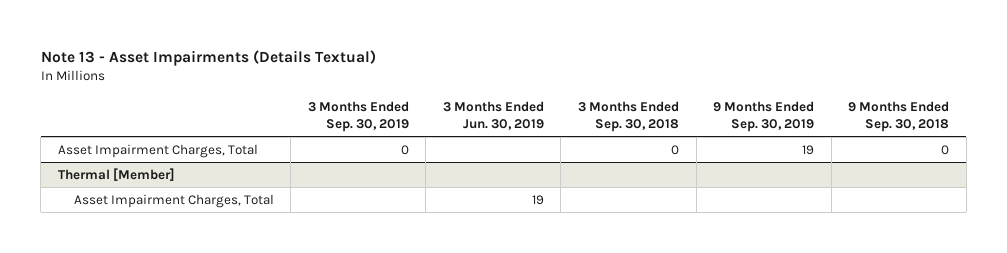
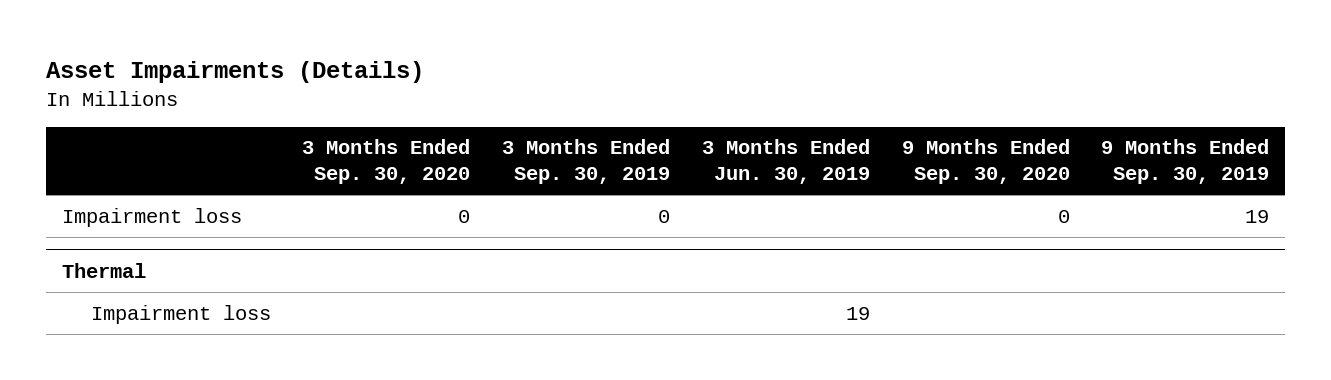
[40,49,376,66] Note 13 - Asset Impairments (Details Textual) -> [45,60,424,83] Asset Impairments (Details)
[578,100,680,132] 3 Months Ended Sep. 30, 2018 -> none
[848,100,950,132] 9 Months Ended Sep. 30, 2018 -> none
none -> [302,139,471,185] 3 Months Ended Sep. 30, 2020
none -> [901,139,1070,185] 9 Months Ended Sep. 30, 2020
[57,143,258,158] Asset Impairment Charges, Total -> [61,207,242,227] Impairment loss
[57,167,175,181] Thermal [Member] -> [61,262,146,278] Thermal
[73,193,274,208] Asset Impairment Charges, Total -> [90,304,271,324] Impairment loss

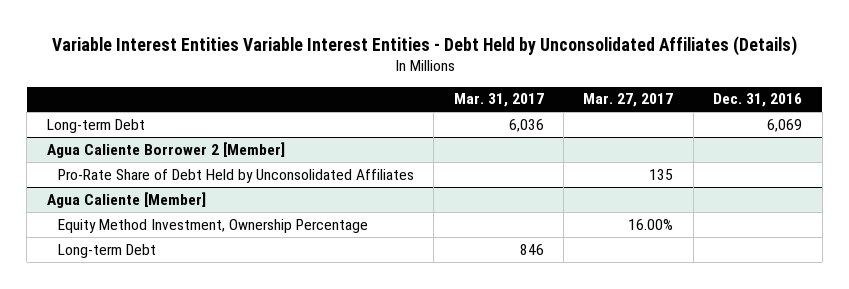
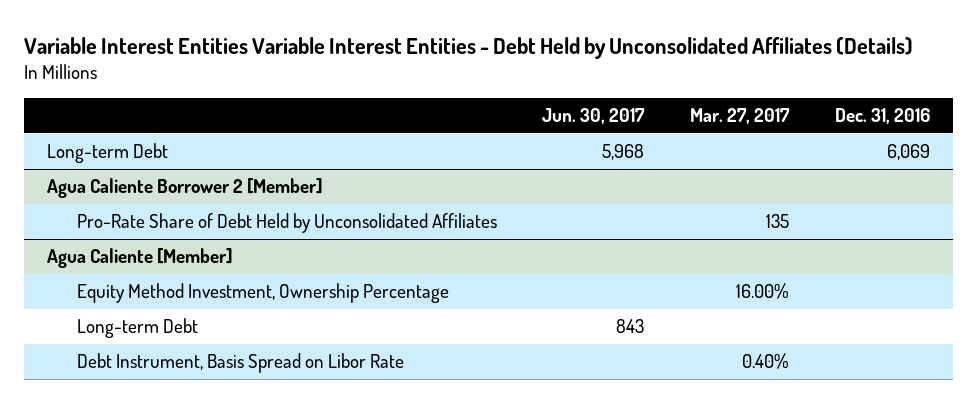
[453,93,544,108] Mar. 31, 2017 -> none
none -> [542,108,646,125] Jun. 30, 2017
none -> [76,353,404,374] Debt Instrument, Basis Spread on Libor Rate

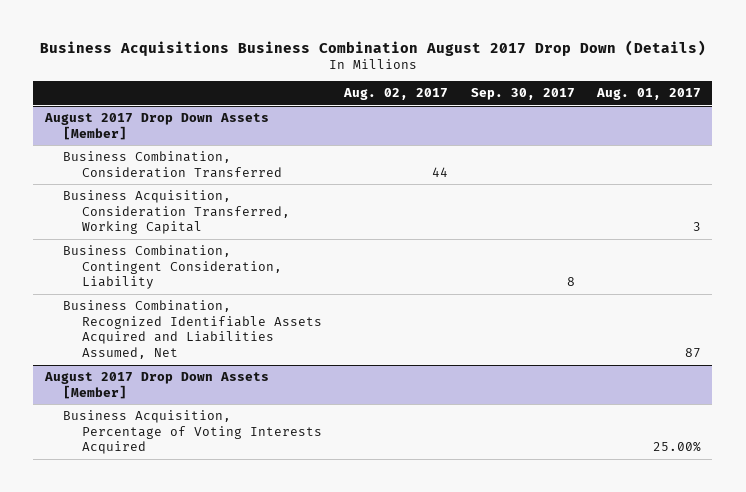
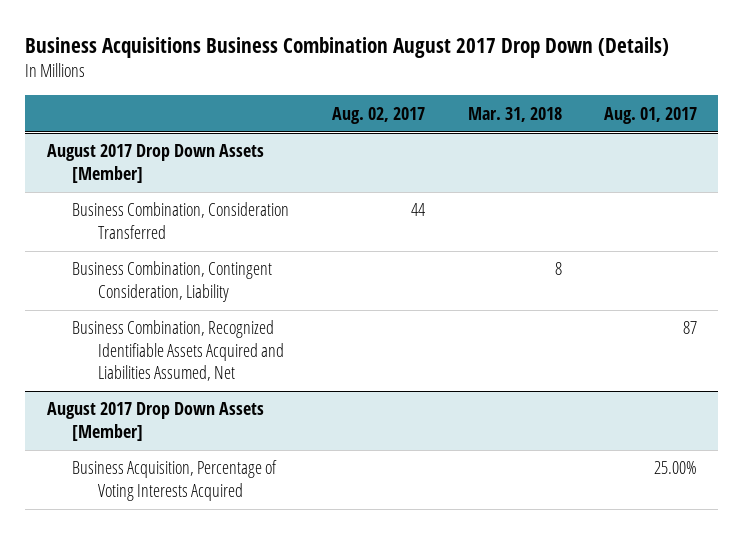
[470,88,575,101] Sep. 30, 2017 -> none
none -> [467,106,562,122] Mar. 31, 2018
[63,189,291,235] Business Acquisition, Consideration Transferred, Working Capital -> none

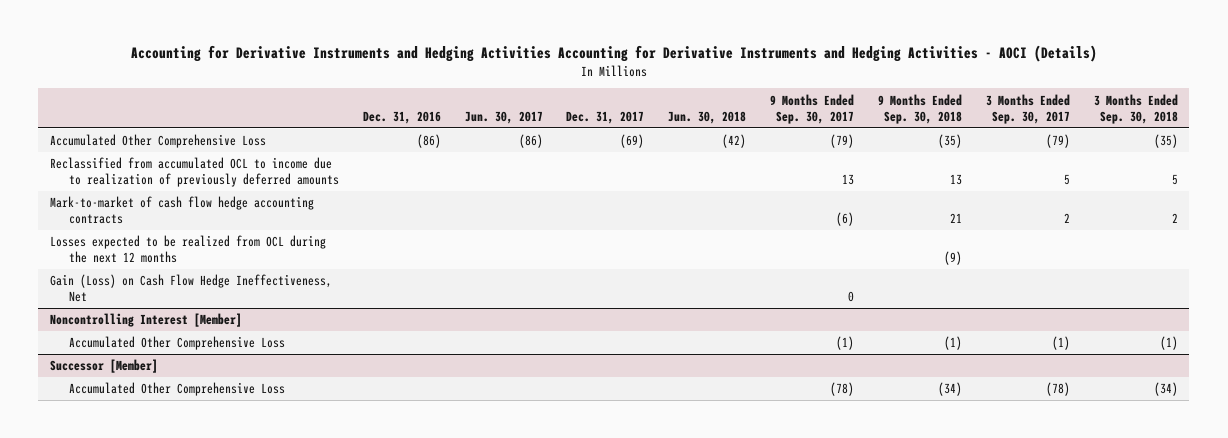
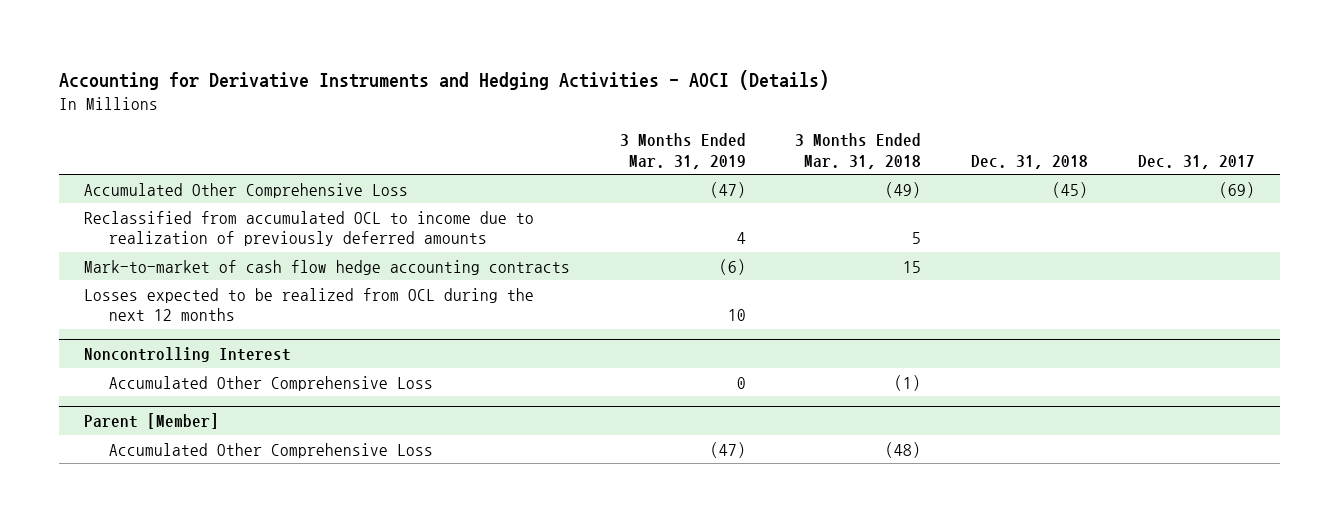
[130,45,1097,63] Accounting for Derivative Instruments and Hedging Activities Accounting for Derivative Instruments and Hedging Activities - AOCI (Details) -> [59,69,830,90] Accounting for Derivative Instruments and Hedging Activities - AOCI (Details)
[362,110,441,124] Dec. 31, 2016 -> none
[464,110,543,124] Jun. 30, 2017 -> none
[668,110,747,124] Jun. 30, 2018 -> none
[770,93,855,124] 9 Months Ended Sep. 30, 2017 -> none
[877,93,962,124] 9 Months Ended Sep. 30, 2018 -> none
[985,93,1070,124] 3 Months Ended Sep. 30, 2017 -> none
[1093,93,1178,124] 3 Months Ended Sep. 30, 2018 -> none
none -> [619,133,746,169] 3 Months Ended Mar. 31, 2019
none -> [795,133,922,169] 3 Months Ended Mar. 31, 2018
none -> [971,154,1089,169] Dec. 31, 2018
[50,274,333,303] Gain (Loss) on Cash Flow Hedge Ineffectiveness, Net -> none
[50,313,243,328] Noncontrolling Interest [Member] -> [83,346,291,362] Noncontrolling Interest
[50,359,159,374] Successor [Member] -> none
[68,382,285,397] Accumulated Other Comprehensive Loss -> none
none -> [83,412,219,429] Parent [Member]
none -> [109,442,434,458] Accumulated Other Comprehensive Loss

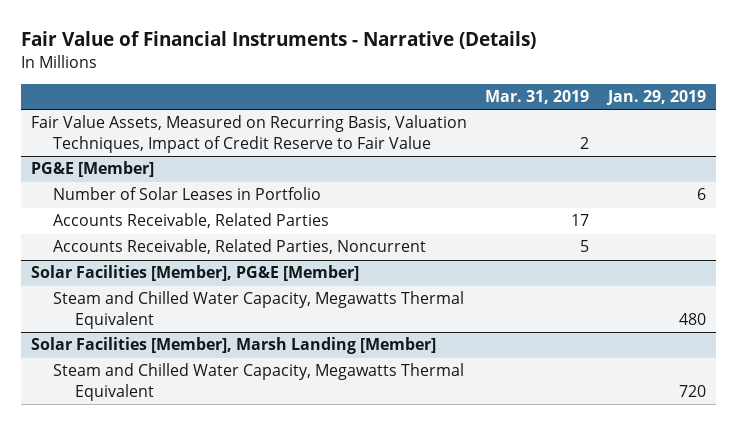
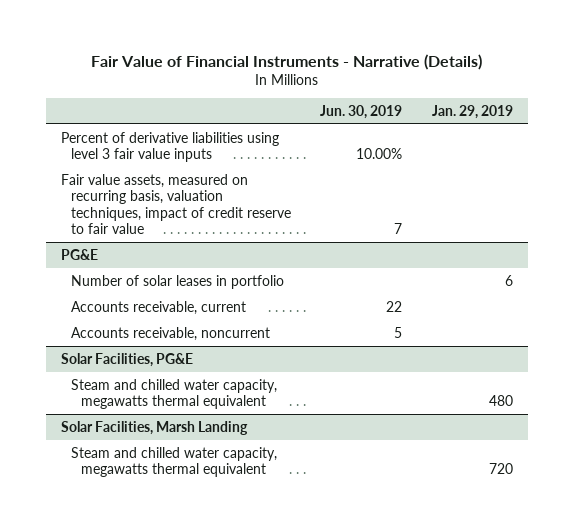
[485,90,590,105] Mar. 31, 2019 -> none
none -> [320,104,403,119] Jun. 30, 2019
none -> [60,131,279,163] Percent of derivative liabilities using level 3 fair value inputs
[30,115,467,153] Fair Value Assets, Measured on Recurring Basis, Valuation Techniques, Impact of Credit Reserve to Fair Value -> [60,173,291,234] Fair value assets, measured on recurring basis, valuation techniques, impact of credit reserve to fair value
[30,161,154,178] PG&E [Member] -> [60,248,98,260] PG&E
[52,187,321,201] Number of Solar Leases in Portfolio -> [70,274,284,289] Number of solar leases in portfolio
[52,213,329,229] Accounts Receivable, Related Parties -> [70,300,246,315] Accounts receivable, current
[52,239,426,255] Accounts Receivable, Related Parties, Noncurrent -> [70,326,270,341] Accounts receivable, noncurrent
[30,265,359,282] Solar Facilities [Member], PG&E [Member] -> [60,352,193,367] Solar Facilities, PG&E
[52,291,464,329] Steam and Chilled Water Capacity, Megawatts Thermal Equivalent -> [70,378,277,410] Steam and chilled water capacity, megawatts thermal equivalent
[30,337,436,355] Solar Facilities [Member], Marsh Landing [Member] -> [60,420,248,435] Solar Facilities, Marsh Landing
[52,363,464,401] Steam and Chilled Water Capacity, Megawatts Thermal Equivalent -> [70,446,277,478] Steam and chilled water capacity, megawatts thermal equivalent

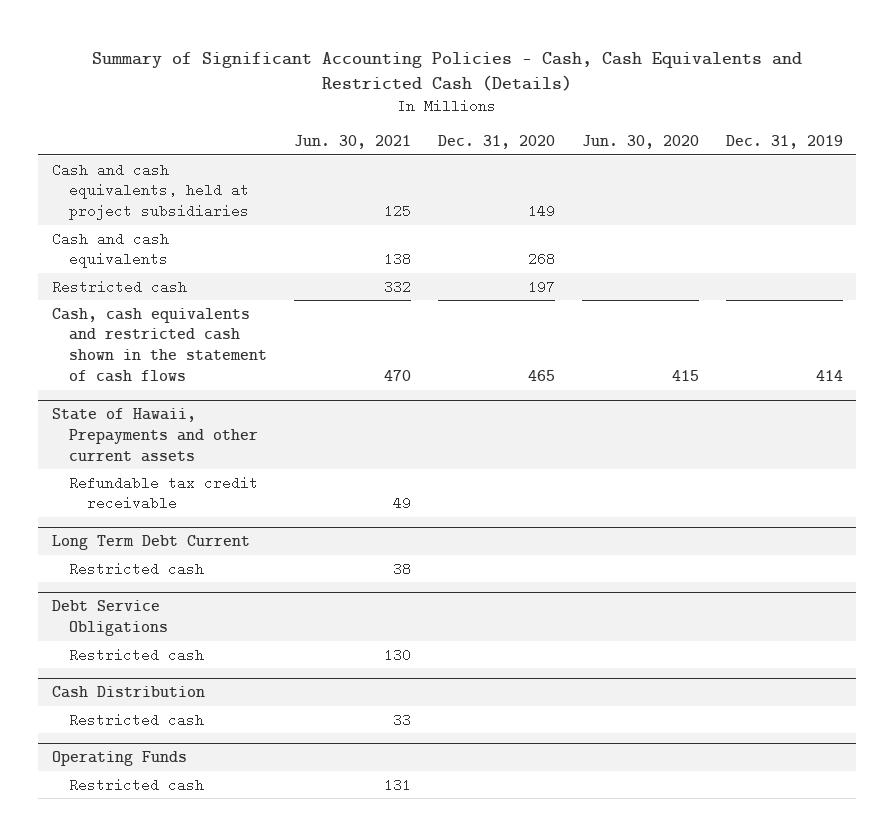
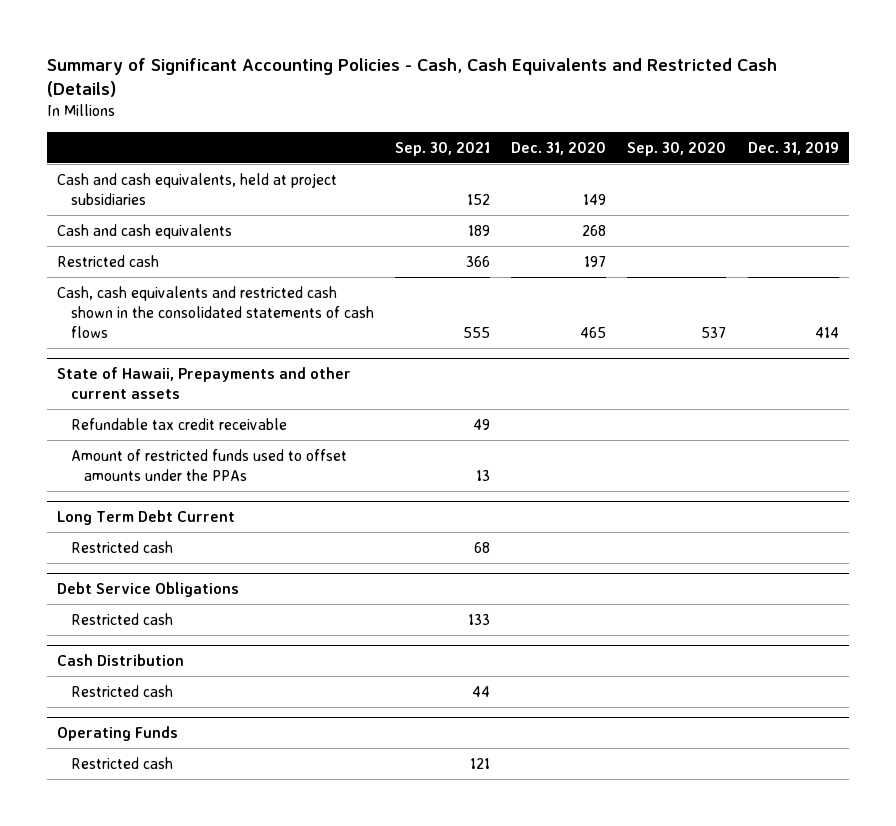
[293,135,411,150] Jun. 30, 2021 -> none
[581,135,699,150] Jun. 30, 2020 -> none
none -> [394,141,490,156] Sep. 30, 2021
none -> [627,141,727,156] Sep. 30, 2020
[51,307,268,383] Cash, cash equivalents and restricted cash shown in the statement of cash flows -> [57,285,374,339] Cash, cash equivalents and restricted cash shown in the consolidated statements of cash flows
none -> [70,448,347,482] Amount of restricted funds used to offset amounts under the PPAs

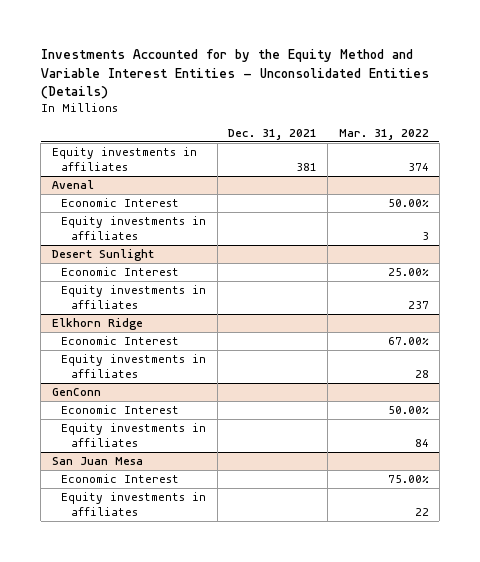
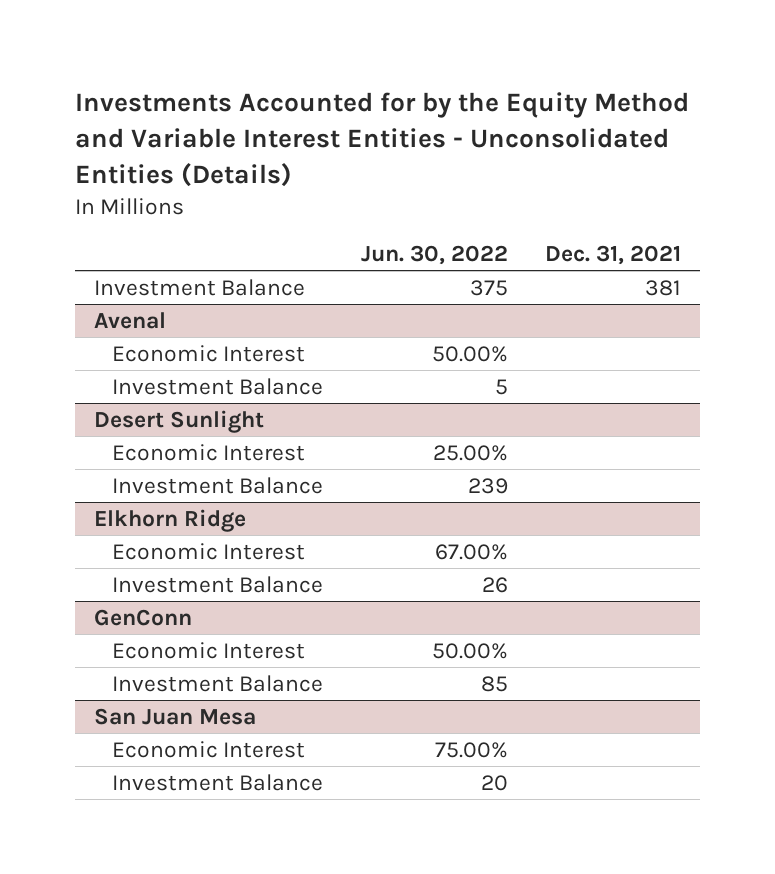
[338,128,429,140] Mar. 31, 2022 -> none
none -> [360,245,508,266] Jun. 30, 2022
[51,146,197,171] Equity investments in affiliates -> [93,278,305,296] Investment Balance
[61,215,207,240] Equity investments in affiliates -> [112,377,324,395] Investment Balance
[61,284,207,309] Equity investments in affiliates -> [112,476,324,494] Investment Balance
[61,353,207,378] Equity investments in affiliates -> [112,575,324,593] Investment Balance
[61,422,207,447] Equity investments in affiliates -> [112,674,324,692] Investment Balance
[61,491,207,516] Equity investments in affiliates -> [112,773,324,791] Investment Balance

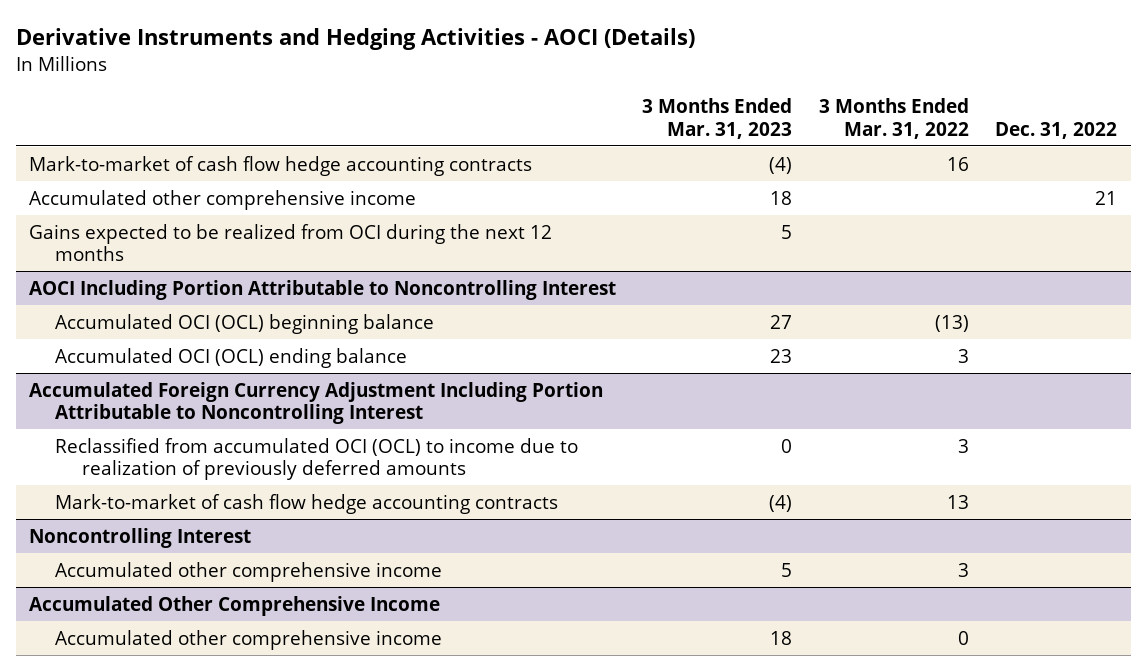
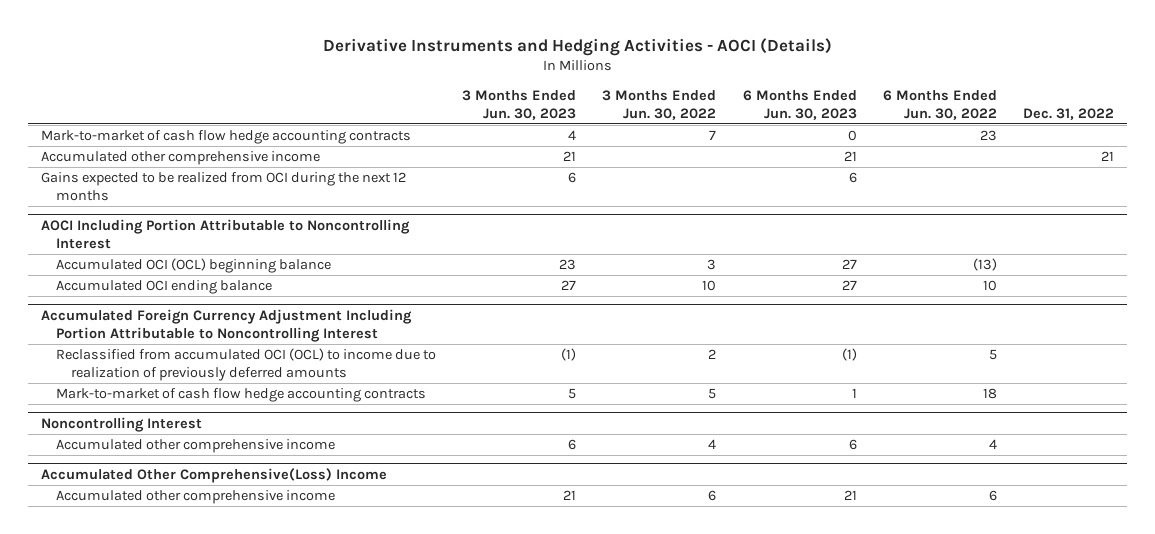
[642,98,793,139] 3 Months Ended Mar. 31, 2023 -> none
[818,98,969,139] 3 Months Ended Mar. 31, 2022 -> none
none -> [462,90,577,120] 3 Months Ended Jun. 30, 2023
none -> [602,90,717,120] 3 Months Ended Jun. 30, 2022
none -> [742,90,857,120] 6 Months Ended Jun. 30, 2023
none -> [882,90,997,120] 6 Months Ended Jun. 30, 2022
[55,347,408,368] Accumulated OCI (OCL) ending balance -> [55,280,272,295] Accumulated OCI ending balance
[28,595,440,616] Accumulated Other Comprehensive Income -> [41,468,388,484] Accumulated Other Comprehensive(Loss) Income

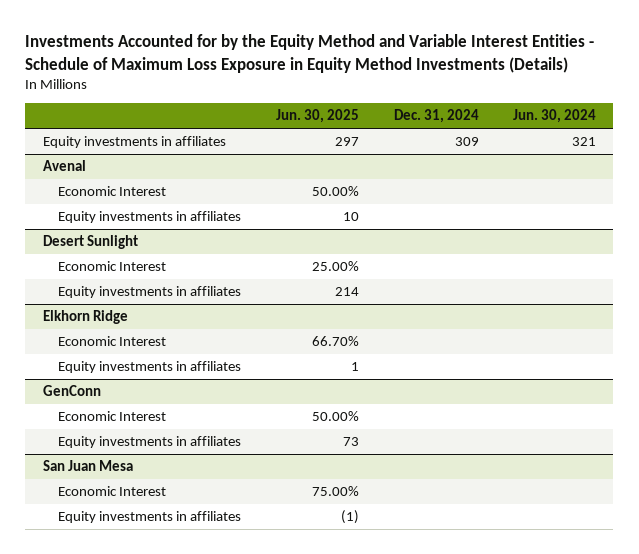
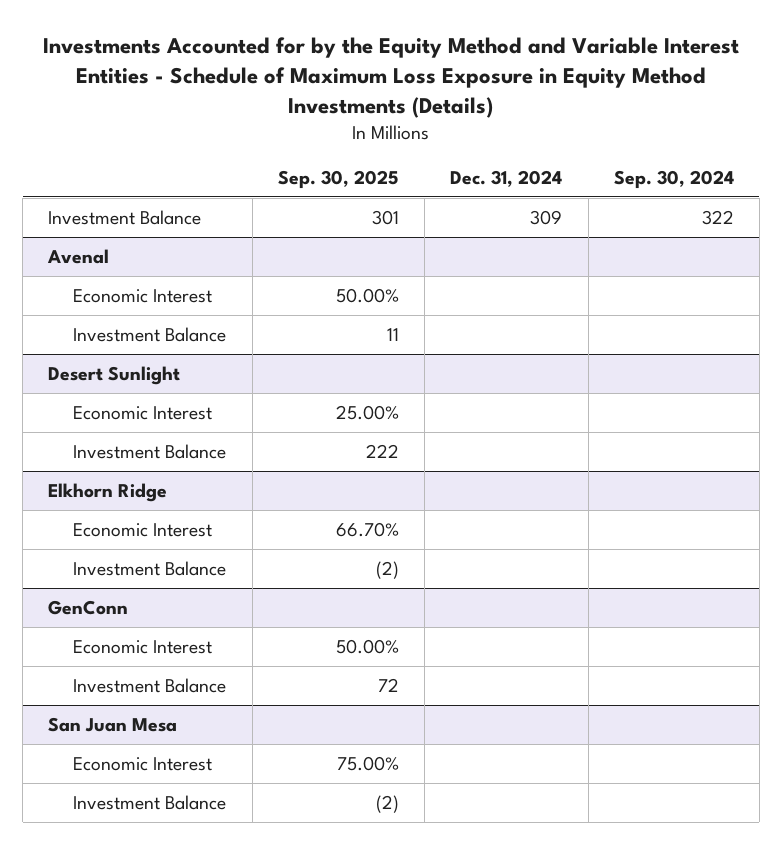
[275,109,359,124] Jun. 30, 2025 -> none
[513,109,597,124] Jun. 30, 2024 -> none
none -> [277,170,399,190] Sep. 30, 2025
none -> [613,170,734,190] Sep. 30, 2024
[42,136,226,149] Equity investments in affiliates -> [48,209,202,225] Investment Balance
[58,211,242,224] Equity investments in affiliates -> [73,326,227,342] Investment Balance
[58,286,242,299] Equity investments in affiliates -> [73,443,227,459] Investment Balance
[58,361,242,374] Equity investments in affiliates -> [73,560,227,576] Investment Balance
[58,436,242,449] Equity investments in affiliates -> [73,677,227,693] Investment Balance
[58,511,242,524] Equity investments in affiliates -> [73,794,227,810] Investment Balance

